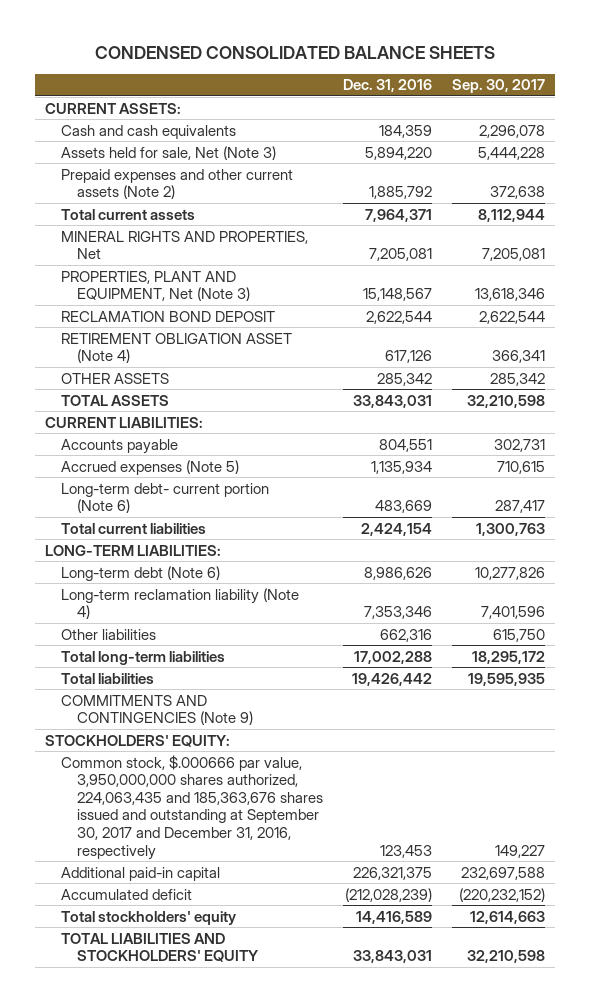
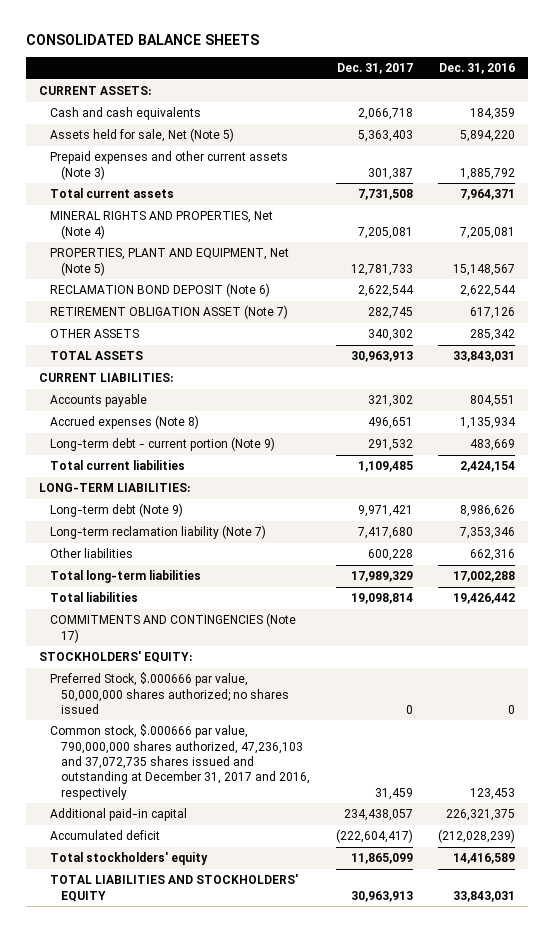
[95,45,496,59] CONDENSED CONSOLIDATED BALANCE SHEETS -> [25,33,259,45] CONSOLIDATED BALANCE SHEETS
[451,79,545,94] Sep. 30, 2017 -> none
none -> [336,63,413,75] Dec. 31, 2017
[61,145,277,160] Assets held for sale, Net (Note 3) -> [50,128,235,143] Assets held for sale, Net (Note 5)
[61,168,294,200] Prepaid expenses and other current assets (Note 2) -> [50,151,289,180] Prepaid expenses and other current assets (Note 3)
[61,230,309,260] MINERAL RIGHTS AND PROPERTIES, Net -> [50,211,274,239] MINERAL RIGHTS AND PROPERTIES, Net (Note 4)
[61,270,250,302] PROPERTIES, PLANT AND EQUIPMENT, Net (Note 3) -> [50,248,290,276] PROPERTIES, PLANT AND EQUIPMENT, Net (Note 5)
[61,310,276,322] RECLAMATION BOND DEPOSIT -> [50,283,271,298] RECLAMATION BOND DEPOSIT (Note 6)
[61,332,293,364] RETIREMENT OBLIGATION ASSET (Note 4) -> [50,305,289,320] RETIREMENT OBLIGATION ASSET (Note 7)
[61,459,240,475] Accrued expenses (Note 5) -> [50,415,200,430] Accrued expenses (Note 8)
[61,482,270,514] Long-term debt- current portion (Note 6) -> [50,437,276,452] Long-term debt - current portion (Note 9)
[61,565,221,581] Long-term debt (Note 6) -> [50,503,184,518] Long-term debt (Note 9)
[61,587,300,620] Long-term reclamation liability (Note 4) -> [50,525,267,540] Long-term reclamation liability (Note 7)
[61,694,253,726] COMMITMENTS AND CONTINGENCIES (Note 9) -> [50,613,297,643] COMMITMENTS AND CONTINGENCIES (Note 17)
none -> [50,672,290,714] Preferred Stock, $.000666 par value, 50,000,000 shares authorized; no shares issued
[61,754,323,860] Common stock, $.000666 par value, 3,950,000,000 shares authorized, 224,063,435 and 185,363,676 shares issued and outstanding at September 30, 2017 and December 31, 2016, respectively -> [50,724,311,800] Common stock, $.000666 par value, 790,000,000 shares authorized, 47,236,103 and 37,072,735 shares issued and outstanding at December 31, 2017 and 2016, respectively

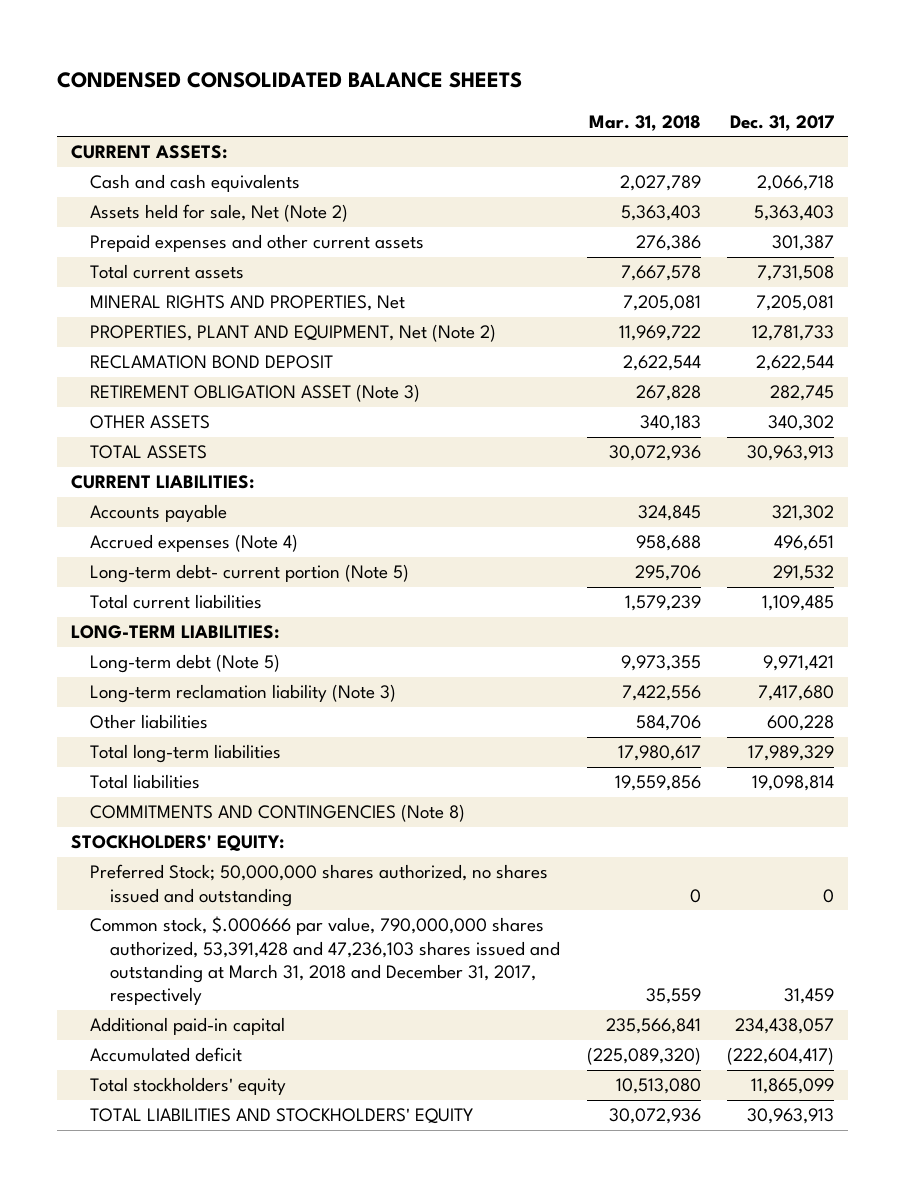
[25,33,259,45] CONSOLIDATED BALANCE SHEETS -> [57,72,523,89] CONDENSED CONSOLIDATED BALANCE SHEETS
[439,63,516,75] Dec. 31, 2016 -> none
none -> [588,114,701,131] Mar. 31, 2018
[50,128,235,143] Assets held for sale, Net (Note 5) -> [90,204,349,223] Assets held for sale, Net (Note 2)
[50,151,289,180] Prepaid expenses and other current assets (Note 3) -> [90,234,425,253] Prepaid expenses and other current assets
[50,211,274,239] MINERAL RIGHTS AND PROPERTIES, Net (Note 4) -> [90,295,406,312] MINERAL RIGHTS AND PROPERTIES, Net
[50,248,290,276] PROPERTIES, PLANT AND EQUIPMENT, Net (Note 5) -> [90,324,497,343] PROPERTIES, PLANT AND EQUIPMENT, Net (Note 2)
[50,283,271,298] RECLAMATION BOND DEPOSIT (Note 6) -> [90,355,334,370] RECLAMATION BOND DEPOSIT
[50,305,289,320] RETIREMENT OBLIGATION ASSET (Note 7) -> [90,384,421,403] RETIREMENT OBLIGATION ASSET (Note 3)
[50,415,200,430] Accrued expenses (Note 8) -> [90,534,299,553] Accrued expenses (Note 4)
[50,437,276,452] Long-term debt - current portion (Note 9) -> [90,564,410,584] Long-term debt- current portion (Note 5)
[50,503,184,518] Long-term debt (Note 9) -> [90,654,281,674] Long-term debt (Note 5)
[50,525,267,540] Long-term reclamation liability (Note 7) -> [90,684,397,704] Long-term reclamation liability (Note 3)
[50,613,297,643] COMMITMENTS AND CONTINGENCIES (Note 17) -> [90,804,466,823] COMMITMENTS AND CONTINGENCIES (Note 8)
[50,672,290,714] Preferred Stock, $.000666 par value, 50,000,000 shares authorized; no shares issued -> [90,864,549,907] Preferred Stock; 50,000,000 shares authorized, no shares issued and outstanding
[50,724,311,800] Common stock, $.000666 par value, 790,000,000 shares authorized, 47,236,103 and 37,072,735 shares issued and outstanding at December 31, 2017 and 2016, respectively -> [90,916,560,1006] Common stock, $.000666 par value, 790,000,000 shares authorized, 53,391,428 and 47,236,103 shares issued and outstanding at March 31, 2018 and December 31, 2017, respectively

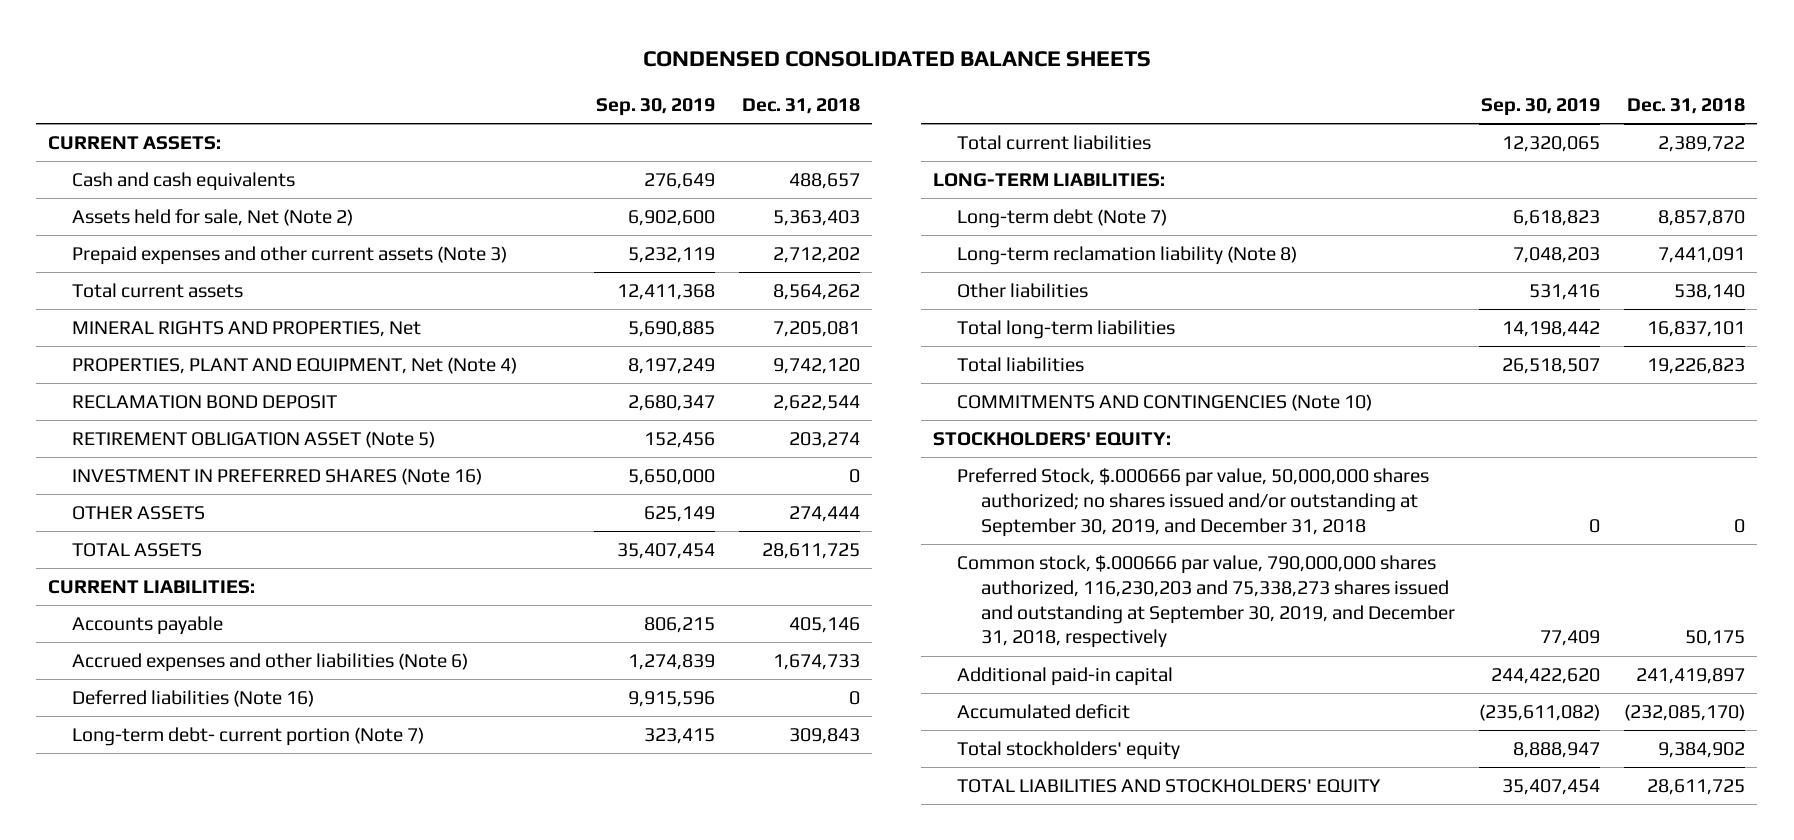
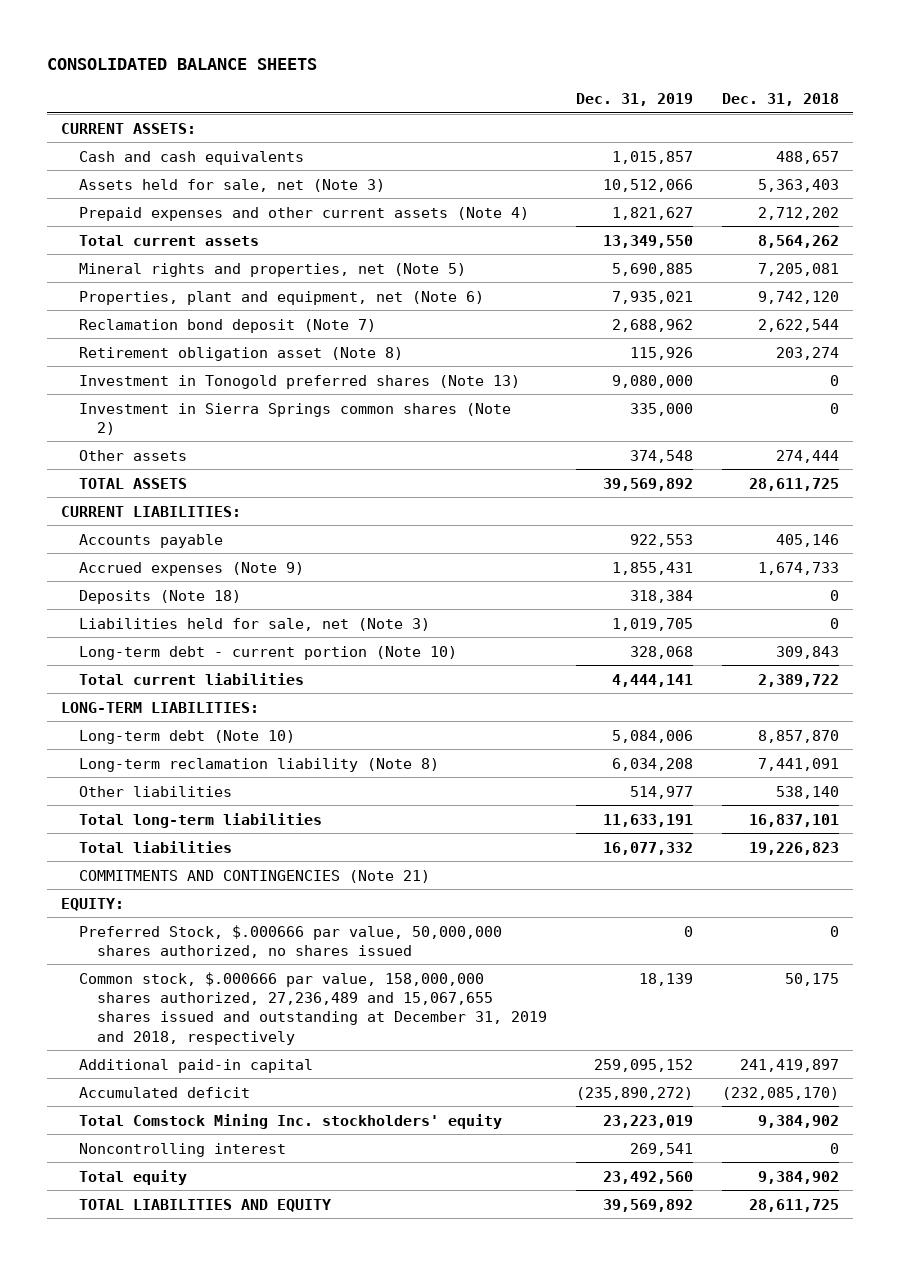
[642,51,1151,68] CONDENSED CONSOLIDATED BALANCE SHEETS -> [46,57,317,70] CONSOLIDATED BALANCE SHEETS
[595,97,715,116] Sep. 30, 2019 -> none
none -> [576,93,694,107] Dec. 31, 2019
[71,208,353,226] Assets held for sale, Net (Note 2) -> [79,178,386,192] Assets held for sale, net (Note 3)
[71,245,507,265] Prepaid expenses and other current assets (Note 3) -> [79,206,530,221] Prepaid expenses and other current assets (Note 4)
[71,320,421,337] MINERAL RIGHTS AND PROPERTIES, Net -> [79,262,467,277] Mineral rights and properties, net (Note 5)
[71,356,517,374] PROPERTIES, PLANT AND EQUIPMENT, Net (Note 4) -> [79,290,485,305] Properties, plant and equipment, net (Note 6)
[71,394,337,409] RECLAMATION BOND DEPOSIT -> [79,318,377,333] Reclamation bond deposit (Note 7)
[71,430,435,448] RETIREMENT OBLIGATION ASSET (Note 5) -> [79,346,404,361] Retirement obligation asset (Note 8)
[71,467,482,485] INVESTMENT IN PREFERRED SHARES (Note 16) -> [79,374,521,389] Investment in Tonogold preferred shares (Note 13)
none -> [79,402,512,435] Investment in Sierra Springs common shares (Note 2)
[71,505,205,520] OTHER ASSETS -> [79,449,188,461] Other assets
[71,652,468,672] Accrued expenses and other liabilities (Note 6) -> [79,561,305,576] Accrued expenses (Note 9)
[71,689,314,707] Deferred liabilities (Note 16) -> [79,589,242,604] Deposits (Note 18)
none -> [79,617,431,631] Liabilities held for sale, net (Note 3)
[71,726,424,746] Long-term debt- current portion (Note 7) -> [79,645,458,660] Long-term debt - current portion (Note 10)
[956,208,1167,228] Long-term debt (Note 7) -> [79,729,296,744] Long-term debt (Note 10)
[956,393,1372,411] COMMITMENTS AND CONTINGENCIES (Note 10) -> [79,869,431,883] COMMITMENTS AND CONTINGENCIES (Note 21)
[933,431,1172,446] STOCKHOLDERS' EQUITY: -> [61,897,125,911] EQUITY:
[956,467,1429,537] Preferred Stock, $.000666 par value, 50,000,000 shares authorized; no shares issued and/or outstanding at September 30, 2019, and December 31, 2018 -> [79,924,503,958] Preferred Stock, $.000666 par value, 50,000,000 shares authorized, no shares issued
[956,554,1455,649] Common stock, $.000666 par value, 790,000,000 shares authorized, 116,230,203 and 75,338,273 shares issued and outstanding at September 30, 2019, and December 31, 2018, respectively -> [79,971,548,1045] Common stock, $.000666 par value, 158,000,000 shares authorized, 27,236,489 and 15,067,655 shares issued and outstanding at December 31, 2019 and 2018, respectively
[956,740,1180,760] Total stockholders' equity -> [79,1113,503,1129] Total Comstock Mining Inc. stockholders' equity
none -> [79,1142,287,1157] Noncontrolling interest
none -> [79,1169,188,1185] Total equity
[956,778,1381,793] TOTAL LIABILITIES AND STOCKHOLDERS' EQUITY -> [79,1198,332,1212] TOTAL LIABILITIES AND EQUITY

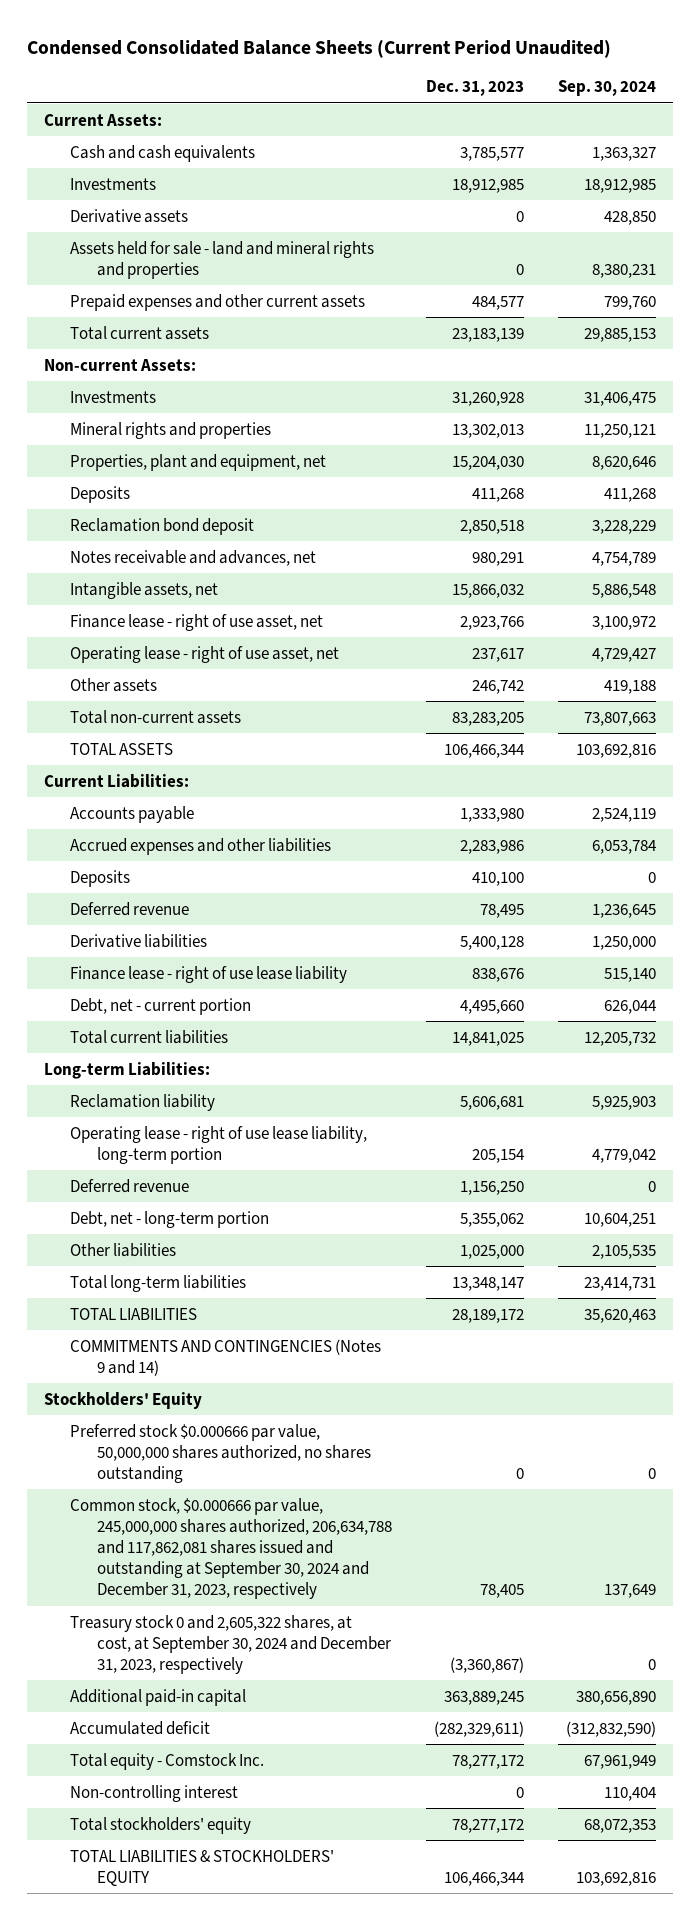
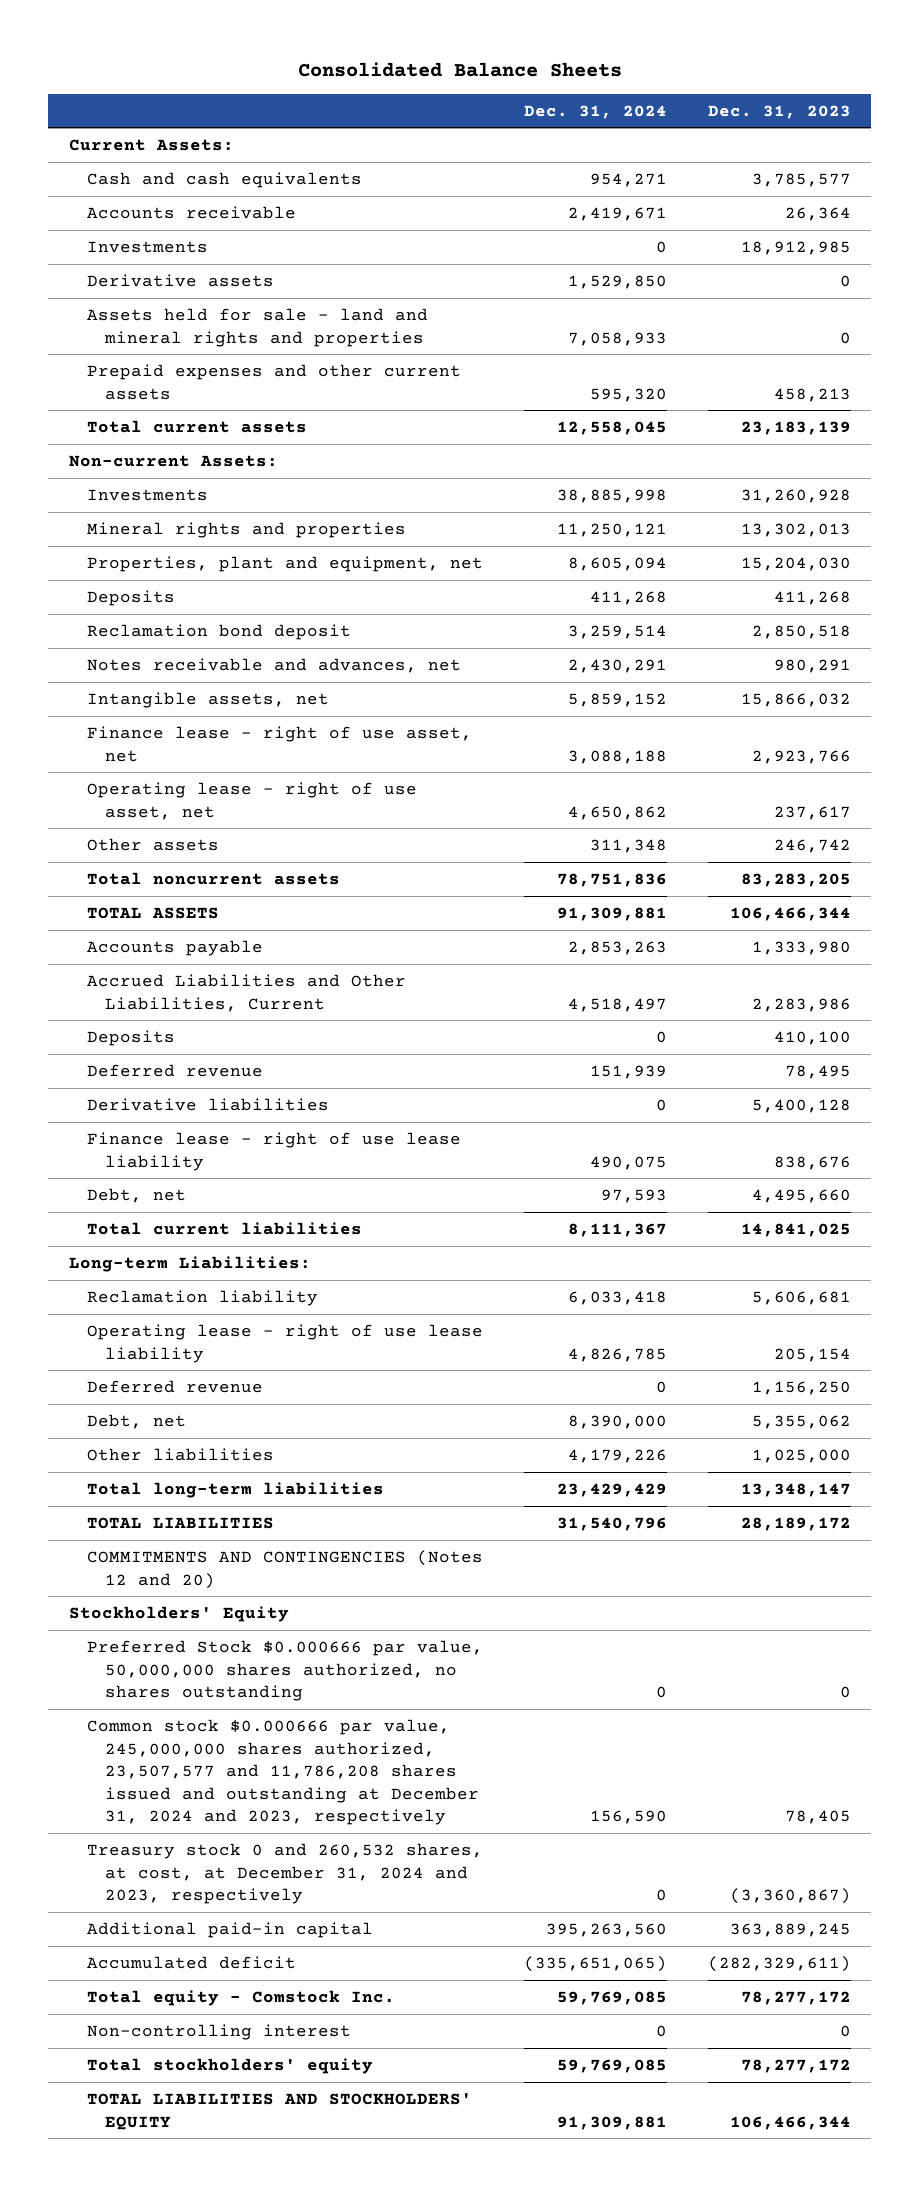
[26,39,611,58] Condensed Consolidated Balance Sheets (Current Period Unaudited) -> [297,61,622,77] Consolidated Balance Sheets
[558,80,657,97] Sep. 30, 2024 -> none
none -> [523,104,667,119] Dec. 31, 2024
none -> [86,206,296,220] Accounts receivable
[472,295,525,310] 484,577 -> [773,387,851,402] 458,213
[70,709,242,724] Total non-current assets -> [86,872,340,886] Total noncurrent assets
[43,773,189,788] Current Liabilities: -> none
[70,837,332,855] Accrued expenses and other liabilities -> [86,974,406,1012] Accrued Liabilities and Other Liabilities, Current
[70,997,252,1015] Debt, net - current portion -> [86,1188,186,1204] Debt, net
[70,1125,368,1164] Operating lease - right of use lease liability, long-term portion -> [86,1324,483,1363] Operating lease - right of use lease liability
[70,1210,270,1228] Debt, net - long-term portion -> [86,1414,186,1430] Debt, net
[70,1338,382,1376] COMMITMENTS AND CONTINGENCIES (Notes 9 and 14) -> [86,1550,483,1589] COMMITMENTS AND CONTINGENCIES (Notes 12 and 20)
[70,1423,371,1483] Preferred stock $0.000666 par value, 50,000,000 shares authorized, no shares outstanding -> [86,1640,483,1702] Preferred Stock $0.000666 par value, 50,000,000 shares authorized, no shares outstanding
[70,1497,392,1600] Common stock, $0.000666 par value, 245,000,000 shares authorized, 206,634,788 and 117,862,081 shares issued and outstanding at September 30, 2024 and December 31, 2023, respectively -> [86,1719,479,1826] Common stock $0.000666 par value, 245,000,000 shares authorized, 23,507,577 and 11,786,208 shares issued and outstanding at December 31, 2024 and 2023, respectively
[70,1614,391,1674] Treasury stock 0 and 2,605,322 shares, at cost, at September 30, 2024 and December 31, 2023, respectively -> [86,1843,483,1905] Treasury stock 0 and 260,532 shares, at cost, at December 31, 2024 and 2023, respectively
[70,1849,335,1886] TOTAL LIABILITIES & STOCKHOLDERS' EQUITY -> [86,2093,472,2130] TOTAL LIABILITIES AND STOCKHOLDERS' EQUITY

